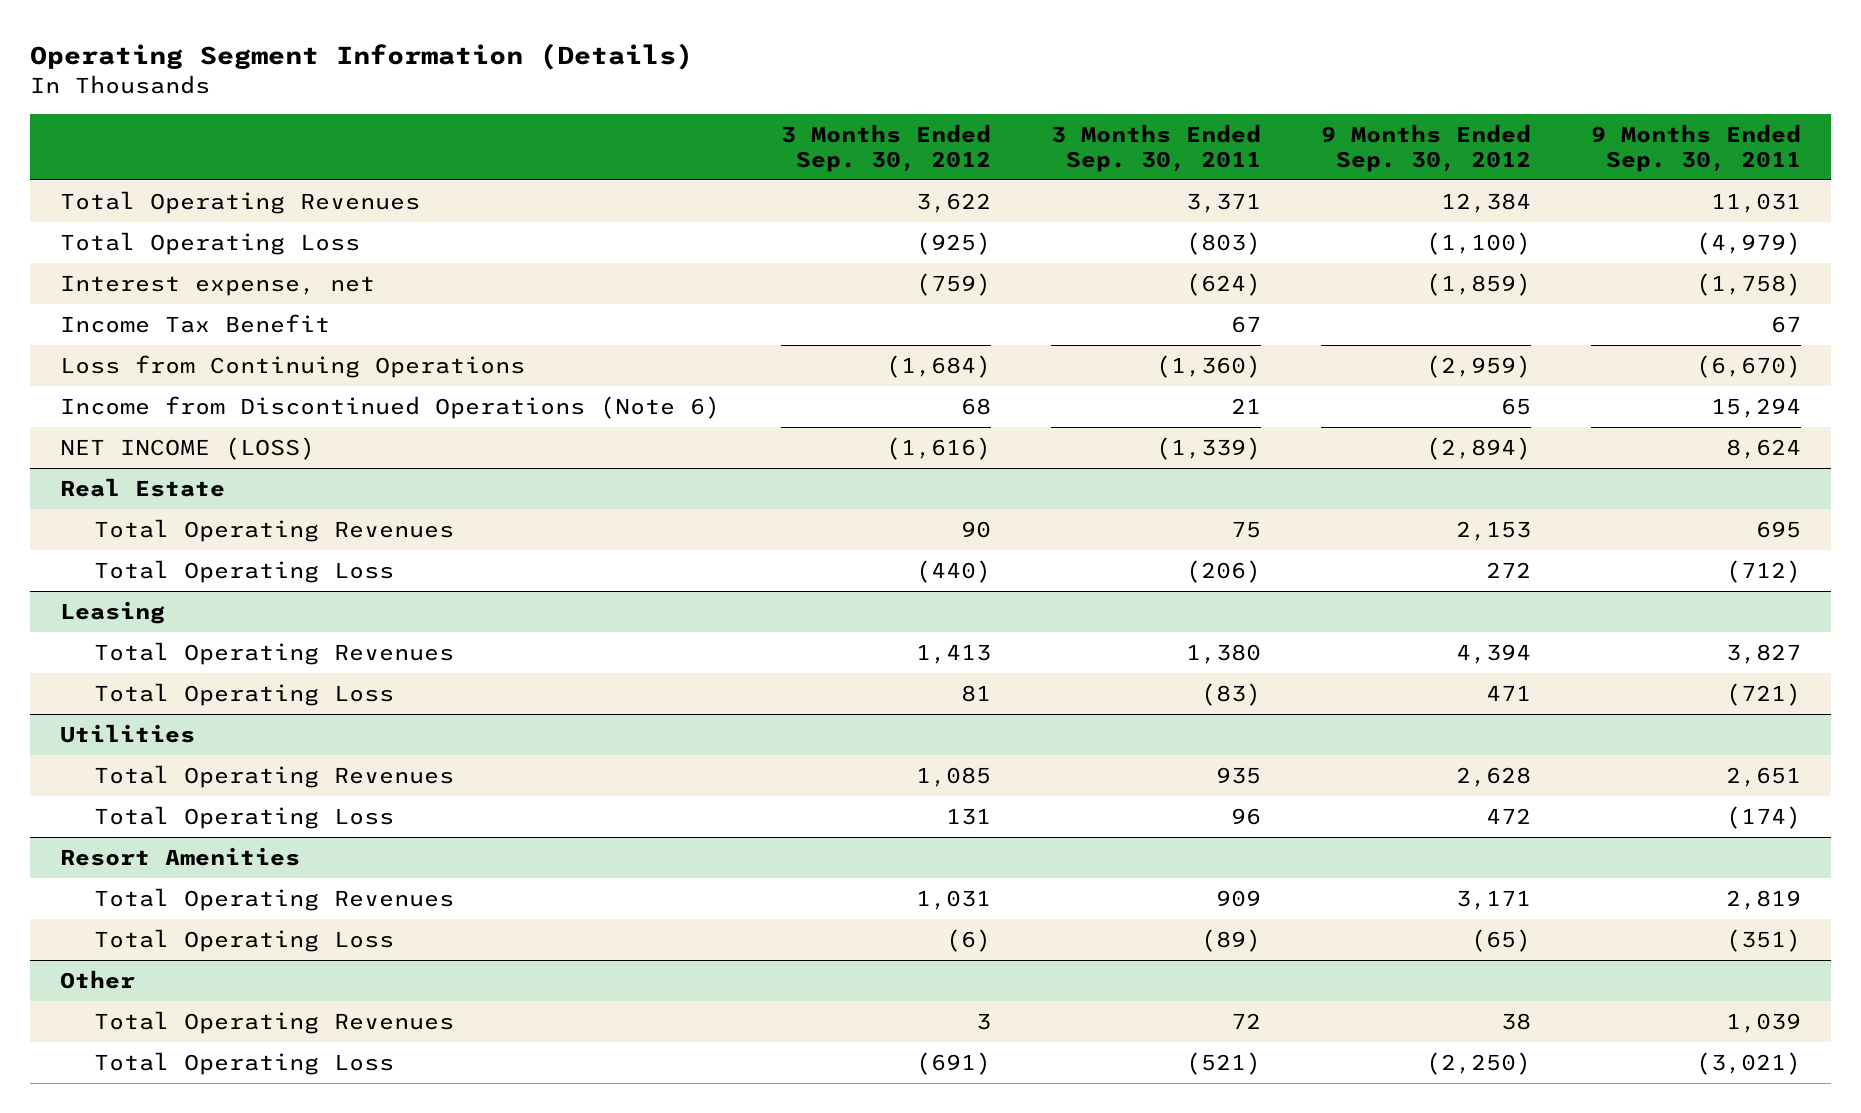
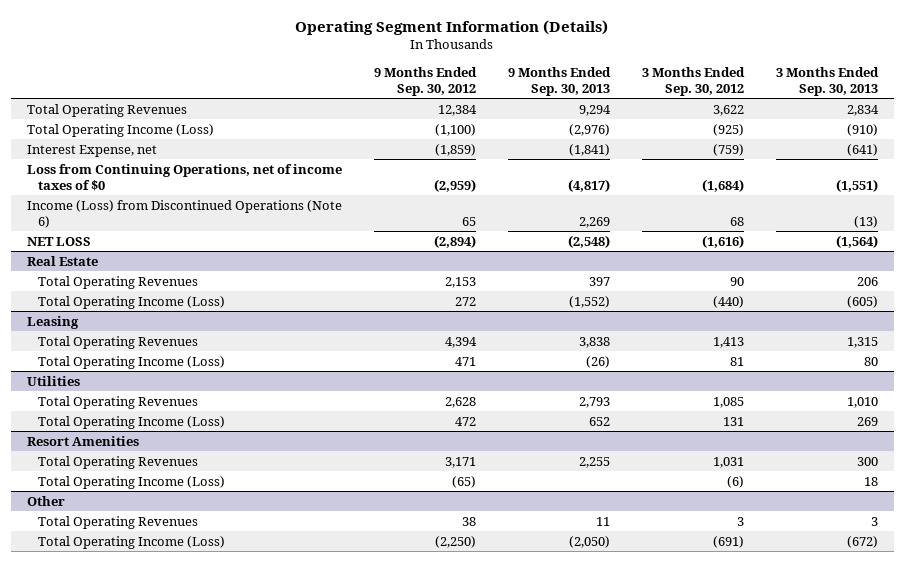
[1050,123,1261,172] 3 Months Ended Sep. 30, 2011 -> none
[1590,123,1801,172] 9 Months Ended Sep. 30, 2011 -> none
none -> [507,66,611,97] 9 Months Ended Sep. 30, 2013
none -> [775,66,879,97] 3 Months Ended Sep. 30, 2013
[60,313,331,333] Income Tax Benefit -> none
[60,231,361,255] Total Operating Loss -> [27,123,215,137] Total Operating Income (Loss)
[60,274,376,296] Interest expense, net -> [27,144,158,157] Interest Expense, net
[60,354,526,378] Loss from Continuing Operations -> [27,163,343,191] Loss from Continuing Operations, net of income taxes of $0
[60,395,721,419] Income from Discontinued Operations (Note 6) -> [27,199,343,228] Income (Loss) from Discontinued Operations (Note 6)
[60,436,316,460] NET INCOME (LOSS) -> [27,236,92,246] NET LOSS
[93,559,394,583] Total Operating Loss -> [37,295,225,309] Total Operating Income (Loss)
[93,682,394,706] Total Operating Loss -> [37,355,225,369] Total Operating Income (Loss)
[93,805,394,829] Total Operating Loss -> [37,415,225,429] Total Operating Income (Loss)
[93,928,394,952] Total Operating Loss -> [37,475,225,489] Total Operating Income (Loss)
[93,1051,394,1075] Total Operating Loss -> [37,535,225,549] Total Operating Income (Loss)

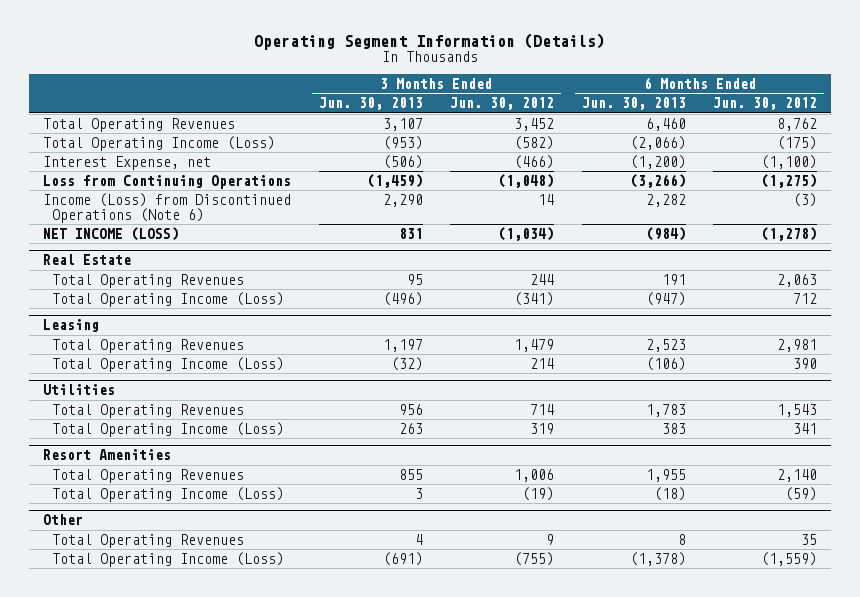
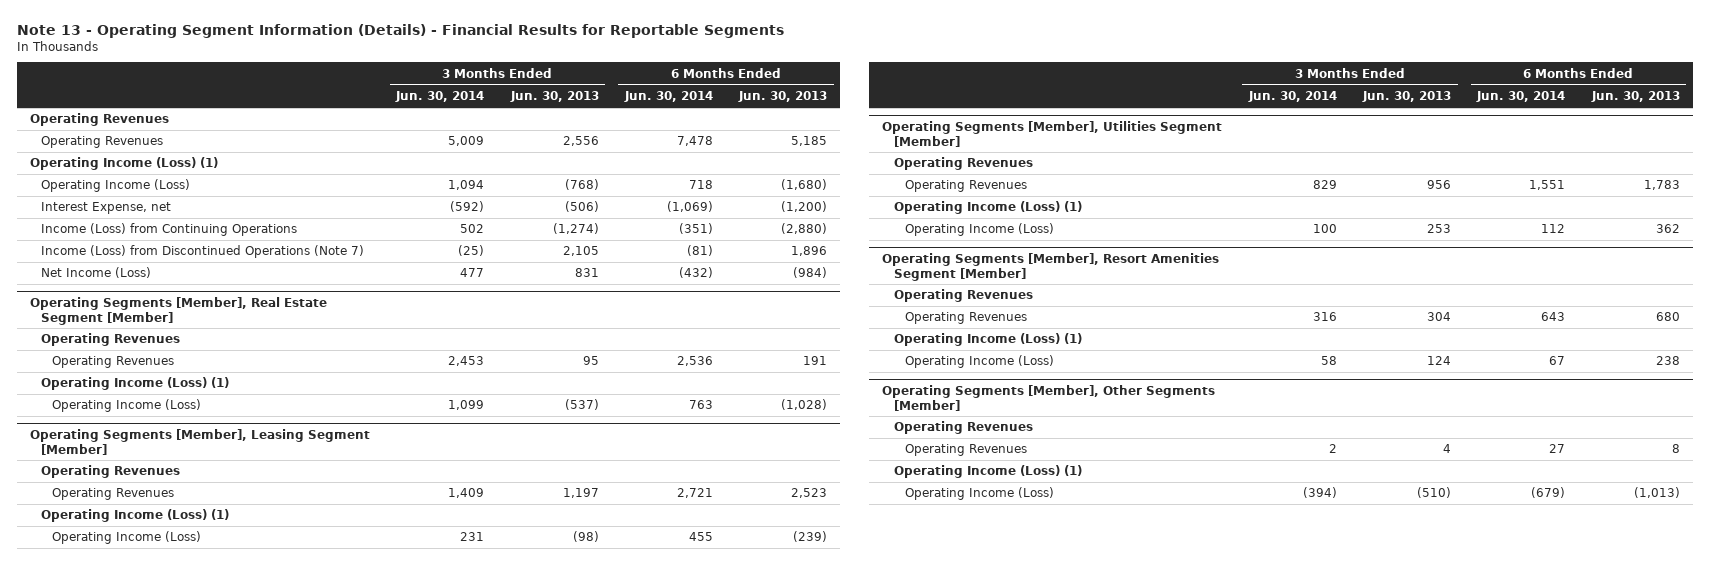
[254,32,606,50] Operating Segment Information (Details) -> [16,24,784,39] Note 13 - Operating Segment Information (Details) - Financial Results for Reportable Segments
[450,97,555,111] Jun. 30, 2012 -> none
[713,97,818,111] Jun. 30, 2012 -> none
none -> [395,91,485,103] Jun. 30, 2014
none -> [623,91,713,103] Jun. 30, 2014
none -> [30,113,170,127] Operating Revenues
[43,117,236,132] Total Operating Revenues -> [41,136,164,149] Operating Revenues
[382,117,423,131] 3,107 -> [562,136,599,147] 2,556
[645,117,686,131] 6,460 -> [791,136,828,147] 5,185
none -> [30,157,219,171] Operating Income (Loss) (1)
[43,135,276,151] Total Operating Income (Loss) -> [41,179,191,193] Operating Income (Loss)
[382,135,423,150] (953) -> [564,179,599,191] (768)
[629,135,686,150] (2,066) -> [781,179,828,191] (1,680)
[43,254,132,266] Real Estate -> none
[43,319,100,333] Leasing -> none
[43,384,116,396] Utilities -> none
[43,449,172,461] Resort Amenities -> none
[43,514,84,526] Other -> none
[43,174,292,189] Loss from Continuing Operations -> [41,223,298,237] Income (Loss) from Continuing Operations
[366,173,423,188] (1,459) -> [552,223,599,235] (1,274)
[629,173,686,188] (3,266) -> [781,223,828,235] (2,880)
[43,192,292,223] Income (Loss) from Discontinued Operations (Note 6) -> [41,245,365,259] Income (Loss) from Discontinued Operations (Note 7)
[382,193,423,207] 2,290 -> [562,246,599,257] 2,105
[645,193,686,207] 2,282 -> [791,246,828,257] 1,896
[43,226,180,241] NET INCOME (LOSS) -> [41,267,152,279] Net Income (Loss)
none -> [30,296,328,325] Operating Segments [Member], Real Estate Segment [Member]
none -> [41,333,181,347] Operating Revenues
[51,273,244,288] Total Operating Revenues -> [52,356,175,369] Operating Revenues
none -> [41,377,230,391] Operating Income (Loss) (1)
[51,291,284,307] Total Operating Income (Loss) -> [52,399,202,413] Operating Income (Loss)
[382,291,423,306] (496) -> [564,399,599,411] (537)
[645,291,686,306] (947) -> [781,399,828,411] (1,028)
none -> [30,428,371,455] Operating Segments [Member], Leasing Segment [Member]
none -> [41,465,181,479] Operating Revenues
[51,338,244,353] Total Operating Revenues -> [52,488,175,501] Operating Revenues
none -> [41,509,230,523] Operating Income (Loss) (1)
[51,356,284,372] Total Operating Income (Loss) -> [52,531,202,545] Operating Income (Loss)
[390,356,423,371] (32) -> [572,531,599,543] (98)
[645,356,686,371] (106) -> [793,531,828,543] (239)
none -> [882,120,1223,147] Operating Segments [Member], Utilities Segment [Member]
none -> [893,157,1033,171] Operating Revenues
[51,403,244,418] Total Operating Revenues -> [904,180,1027,193] Operating Revenues
none -> [893,201,1082,215] Operating Income (Loss) (1)
[51,421,284,437] Total Operating Income (Loss) -> [904,223,1054,237] Operating Income (Loss)
[398,422,423,434] 263 -> [1426,224,1451,234] 253
[661,422,686,434] 383 -> [1655,224,1680,234] 362
none -> [882,252,1220,281] Operating Segments [Member], Resort Amenities Segment [Member]
none -> [893,289,1033,303] Operating Revenues
[51,468,244,483] Total Operating Revenues -> [904,312,1027,325] Operating Revenues
[398,468,423,480] 855 -> [1426,312,1451,322] 304
[645,468,686,482] 1,955 -> [1655,312,1680,322] 680
none -> [893,333,1082,347] Operating Income (Loss) (1)
[51,486,284,502] Total Operating Income (Loss) -> [904,355,1054,369] Operating Income (Loss)
[414,487,423,499] 3 -> [1426,356,1451,366] 124
[653,486,686,501] (18) -> [1655,356,1680,366] 238
none -> [882,384,1216,411] Operating Segments [Member], Other Segments [Member]
none -> [893,421,1033,435] Operating Revenues
[51,533,244,548] Total Operating Revenues -> [904,444,1027,457] Operating Revenues
none -> [893,465,1082,479] Operating Income (Loss) (1)
[51,551,284,567] Total Operating Income (Loss) -> [904,487,1054,501] Operating Income (Loss)
[382,551,423,566] (691) -> [1416,487,1451,499] (510)
[629,551,686,566] (1,378) -> [1633,487,1680,499] (1,013)

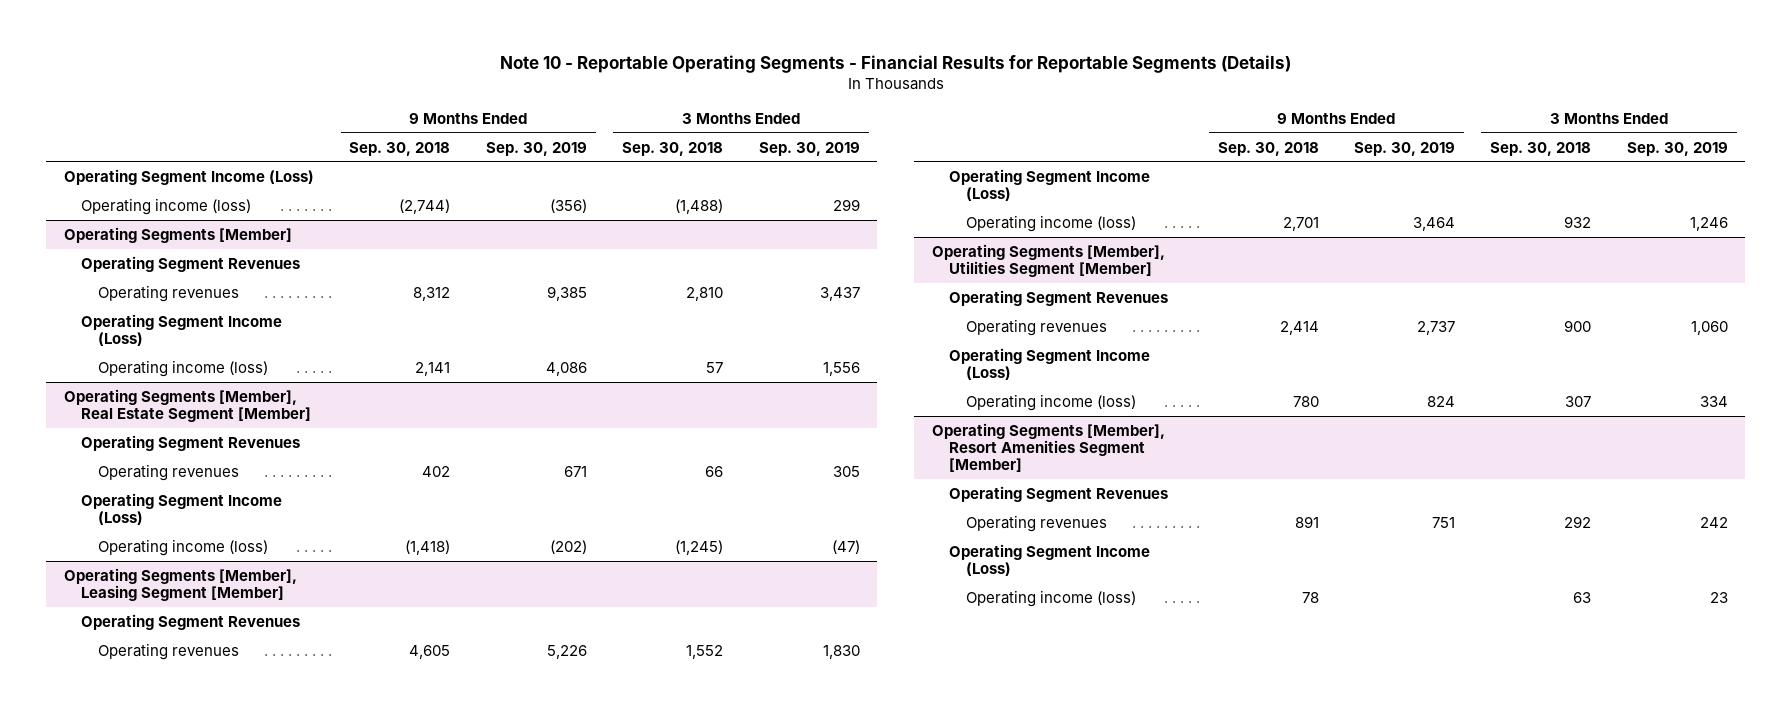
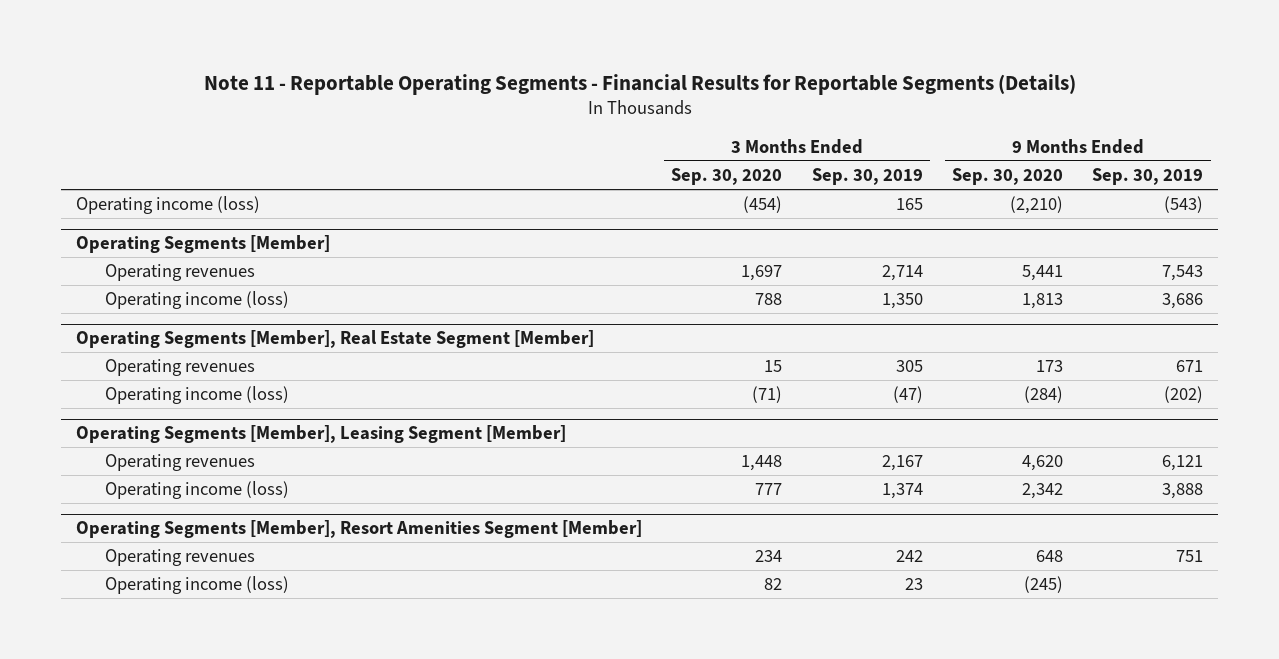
[499,55,1291,74] Note 10 - Reportable Operating Segments - Financial Results for Reportable Segments (Details) -> [203,73,1076,95] Note 11 - Reportable Operating Segments - Financial Results for Reportable Segments (Details)
[349,141,451,156] Sep. 30, 2018 -> none
[622,141,724,156] Sep. 30, 2018 -> none
none -> [671,168,783,186] Sep. 30, 2020
none -> [951,168,1063,186] Sep. 30, 2020
[64,168,315,185] Operating Segment Income (Loss) -> none
[549,198,587,213] (356) -> [1164,196,1204,214] (543)
[832,198,860,211] 299 -> [895,198,923,211] 165
[81,255,301,272] Operating Segment Revenues -> none
[81,313,283,346] Operating Segment Income (Loss) -> none
[546,285,587,301] 9,385 -> [1162,265,1204,282] 7,543
[819,286,860,301] 3,437 -> [881,265,923,282] 2,714
[545,361,587,376] 4,086 -> [1162,293,1204,310] 3,686
[822,361,860,376] 1,556 -> [881,293,923,310] 1,350
[81,434,301,451] Operating Segment Revenues -> none
[81,492,283,525] Operating Segment Income (Loss) -> none
[81,613,301,630] Operating Segment Revenues -> none
[949,168,1151,201] Operating Segment Income (Loss) -> none
[932,243,1166,277] Operating Segments [Member], Utilities Segment [Member] -> none
[949,289,1169,306] Operating Segment Revenues -> none
[966,318,1108,336] Operating revenues -> none
[949,347,1151,380] Operating Segment Income (Loss) -> none
[966,393,1137,411] Operating income (loss) -> none
[546,644,587,659] 5,226 -> [1162,455,1204,472] 6,121
[822,644,860,659] 1,830 -> [881,455,923,472] 2,167
[1412,216,1455,231] 3,464 -> [1162,483,1204,500] 3,888
[1689,216,1728,231] 1,246 -> [881,483,923,500] 1,374
[949,485,1169,502] Operating Segment Revenues -> none
[949,543,1151,576] Operating Segment Income (Loss) -> none

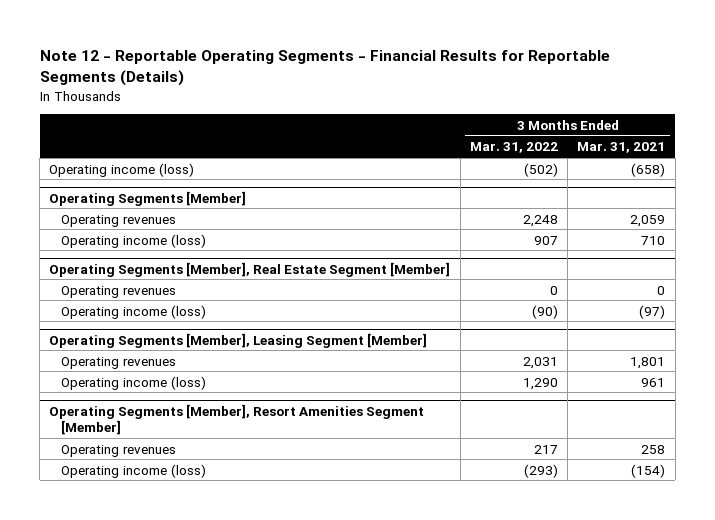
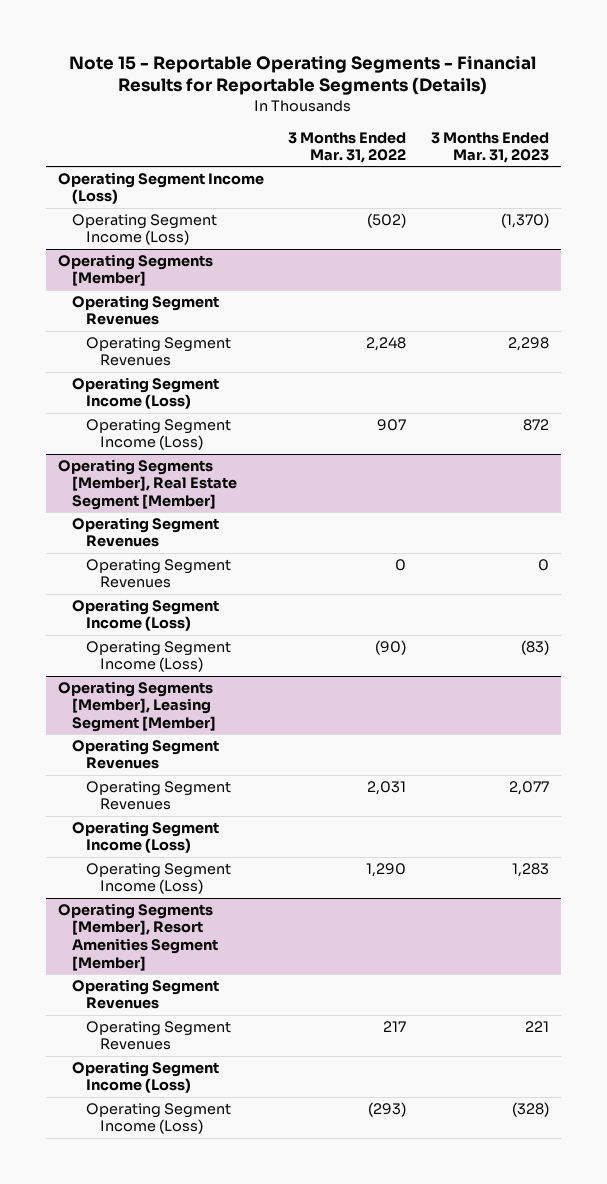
[39,49,610,87] Note 12 - Reportable Operating Segments - Financial Results for Reportable Segments (Details) -> [69,54,537,96] Note 15 - Reportable Operating Segments - Financial Results for Reportable Segments (Details)
[577,142,666,154] Mar. 31, 2021 -> none
none -> [430,131,549,164] 3 Months Ended Mar. 31, 2023
none -> [58,171,265,205] Operating Segment Income (Loss)
[49,162,195,177] Operating income (loss) -> [72,213,218,246] Operating Segment Income (Loss)
none -> [72,294,220,326] Operating Segment Revenues
[61,214,177,227] Operating revenues -> [85,336,231,367] Operating Segment Revenues
none -> [72,376,220,410] Operating Segment Income (Loss)
[61,233,207,248] Operating income (loss) -> [85,418,231,451] Operating Segment Income (Loss)
none -> [72,516,220,548] Operating Segment Revenues
[61,285,177,298] Operating revenues -> [85,558,231,589] Operating Segment Revenues
none -> [72,598,220,632] Operating Segment Income (Loss)
[61,304,207,319] Operating income (loss) -> [85,640,231,673] Operating Segment Income (Loss)
none -> [72,738,220,770] Operating Segment Revenues
[61,356,177,369] Operating revenues -> [85,780,231,811] Operating Segment Revenues
none -> [72,820,220,854] Operating Segment Income (Loss)
[61,375,207,390] Operating income (loss) -> [85,862,231,895] Operating Segment Income (Loss)
none -> [72,978,220,1010] Operating Segment Revenues
[61,444,177,457] Operating revenues -> [85,1020,231,1051] Operating Segment Revenues
none -> [72,1060,220,1094] Operating Segment Income (Loss)
[61,463,207,478] Operating income (loss) -> [85,1102,231,1135] Operating Segment Income (Loss)

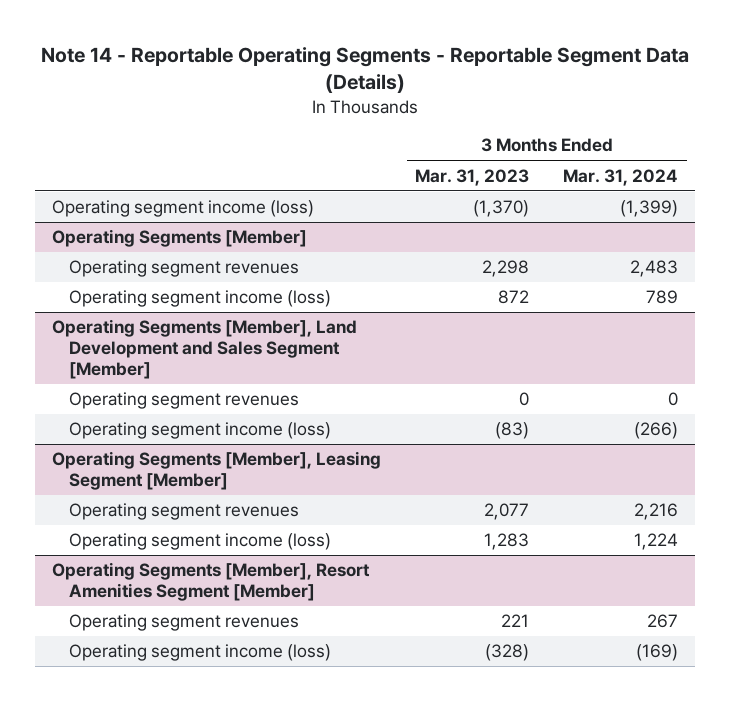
[69,54,537,96] Note 15 - Reportable Operating Segments - Financial Results for Reportable Segments (Details) -> [41,47,690,94] Note 14 - Reportable Operating Segments - Reportable Segment Data (Details)
[288,131,407,164] 3 Months Ended Mar. 31, 2022 -> none
none -> [563,168,679,186] Mar. 31, 2024
[58,171,265,205] Operating Segment Income (Loss) -> none
[72,213,218,246] Operating Segment Income (Loss) -> [52,200,315,218] Operating segment income (loss)
[72,294,220,326] Operating Segment Revenues -> none
[72,376,220,410] Operating Segment Income (Loss) -> none
[58,458,238,510] Operating Segments [Member], Real Estate Segment [Member] -> none
[72,516,220,548] Operating Segment Revenues -> none
[72,598,220,632] Operating Segment Income (Loss) -> none
[85,336,231,367] Operating Segment Revenues -> [69,260,300,278] Operating segment revenues
[85,418,231,451] Operating Segment Income (Loss) -> [69,290,332,308] Operating segment income (loss)
none -> [52,319,358,380] Operating Segments [Member], Land Development and Sales Segment [Member]
[85,558,231,589] Operating Segment Revenues -> [69,392,300,410] Operating segment revenues
[85,640,231,673] Operating Segment Income (Loss) -> [69,422,332,440] Operating segment income (loss)
[72,738,220,770] Operating Segment Revenues -> none
[72,820,220,854] Operating Segment Income (Loss) -> none
[85,780,231,811] Operating Segment Revenues -> [69,503,300,521] Operating segment revenues
[85,862,231,895] Operating Segment Income (Loss) -> [69,533,332,551] Operating segment income (loss)
[72,978,220,1010] Operating Segment Revenues -> none
[72,1060,220,1094] Operating Segment Income (Loss) -> none
[85,1020,231,1051] Operating Segment Revenues -> [69,614,300,632] Operating segment revenues
[85,1102,231,1135] Operating Segment Income (Loss) -> [69,644,332,662] Operating segment income (loss)

